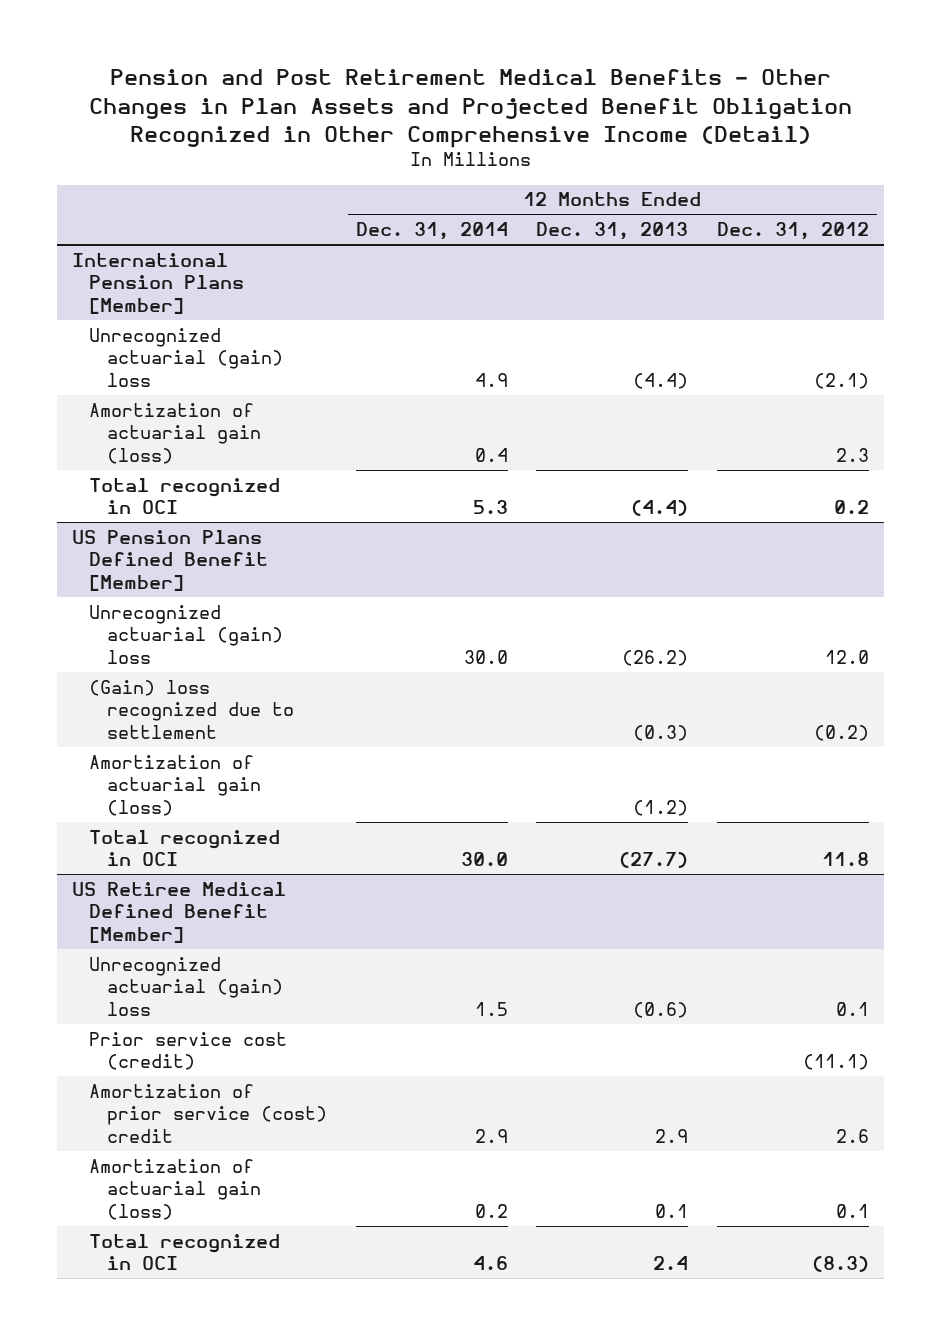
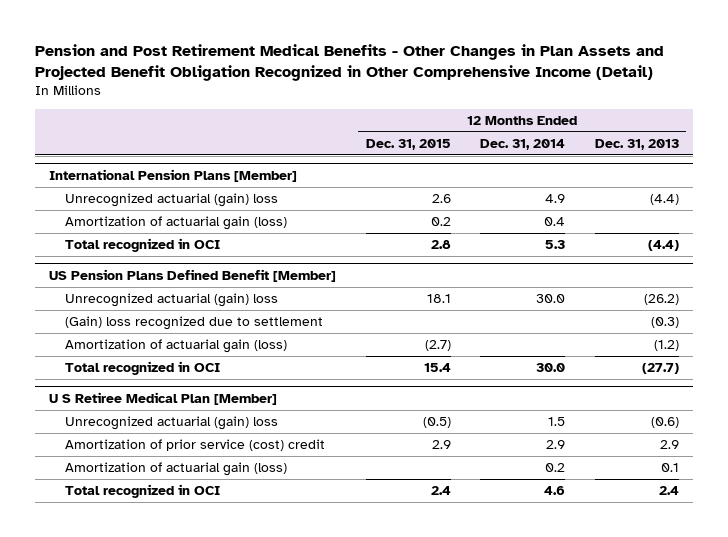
[717,222,870,241] Dec. 31, 2012 -> none
none -> [365,138,451,150] Dec. 31, 2015
[71,881,286,943] US Retiree Medical Defined Benefit [Member] -> [49,392,278,406] U S Retiree Medical Plan [Member]
[89,1031,288,1071] Prior service cost (credit) -> none

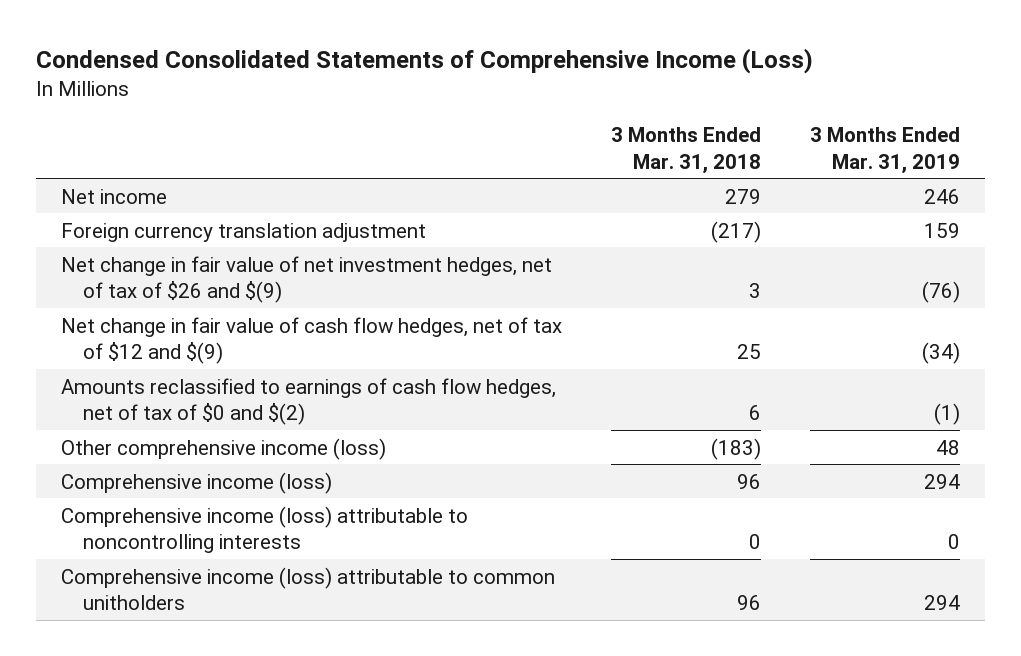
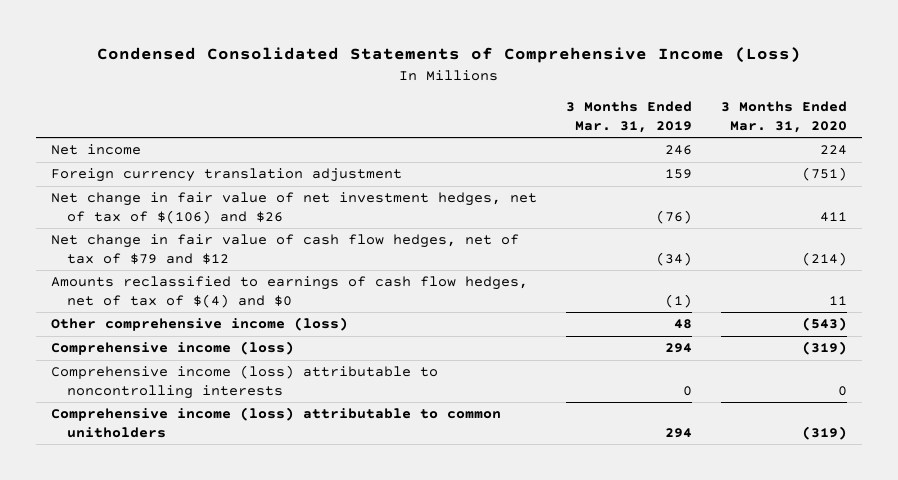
[611,126,762,174] 3 Months Ended Mar. 31, 2018 -> none
none -> [721,101,848,133] 3 Months Ended Mar. 31, 2020
[60,255,552,304] Net change in fair value of net investment hedges, net of tax of $26 and $(9) -> [50,192,537,225] Net change in fair value of net investment hedges, net of tax of $(106) and $26
[60,316,562,365] Net change in fair value of cash flow hedges, net of tax of $12 and $(9) -> [50,234,519,265] Net change in fair value of cash flow hedges, net of tax of $79 and $12
[60,377,556,426] Amounts reclassified to earnings of cash flow hedges, net of tax of $0 and $(2) -> [50,276,528,309] Amounts reclassified to earnings of cash flow hedges, net of tax of $(4) and $0

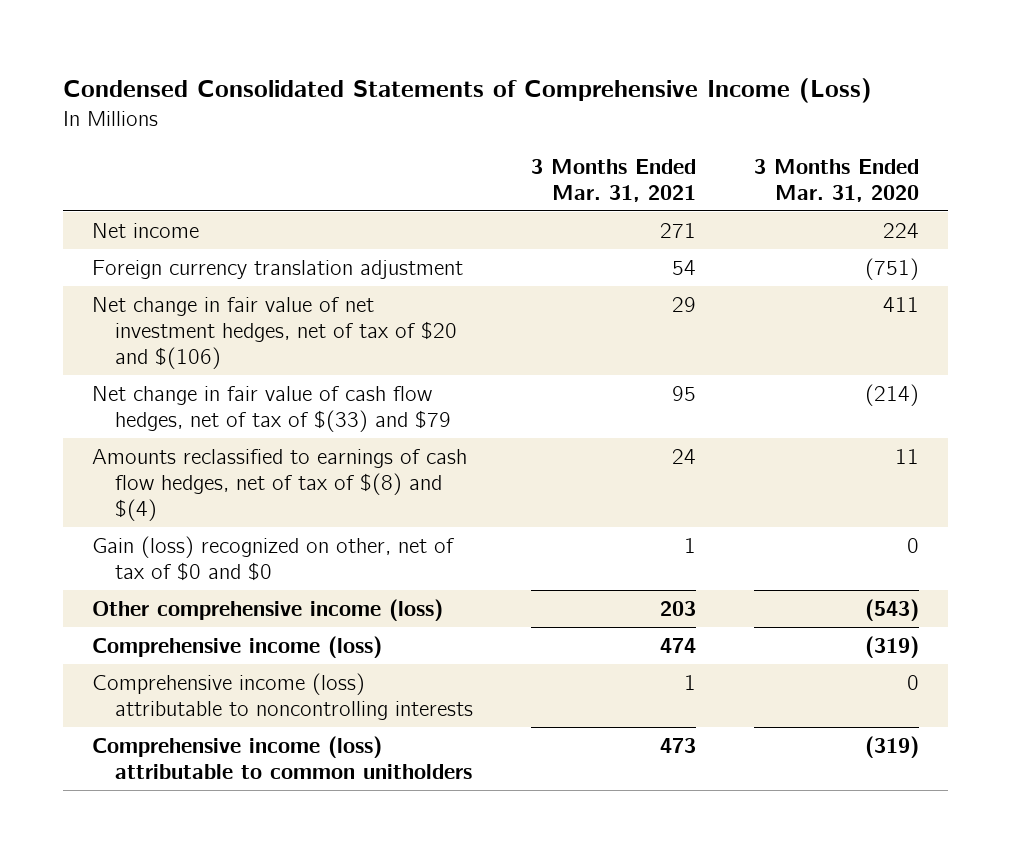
[565,101,692,133] 3 Months Ended Mar. 31, 2019 -> none
none -> [531,158,697,202] 3 Months Ended Mar. 31, 2021
[50,192,537,225] Net change in fair value of net investment hedges, net of tax of $(106) and $26 -> [92,296,458,370] Net change in fair value of net investment hedges, net of tax of $20 and $(106)
[50,234,519,265] Net change in fair value of cash flow hedges, net of tax of $79 and $12 -> [92,385,452,433] Net change in fair value of cash flow hedges, net of tax of $(33) and $79
[50,276,528,309] Amounts reclassified to earnings of cash flow hedges, net of tax of $(4) and $0 -> [92,448,468,522] Amounts reclassified to earnings of cash flow hedges, net of tax of $(8) and $(4)
none -> [92,535,455,582] Gain (loss) recognized on other, net of tax of $0 and $0

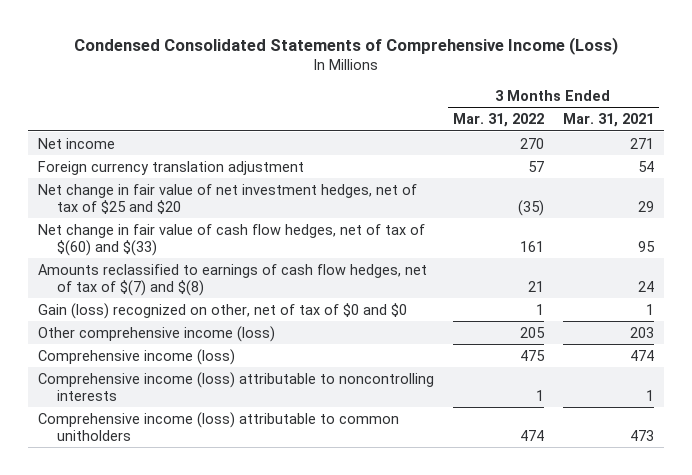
[753,158,919,202] 3 Months Ended Mar. 31, 2020 -> none
none -> [452,113,544,128] Mar. 31, 2022
[92,296,458,370] Net change in fair value of net investment hedges, net of tax of $20 and $(106) -> [37,183,417,214] Net change in fair value of net investment hedges, net of tax of $25 and $20
[92,385,452,433] Net change in fair value of cash flow hedges, net of tax of $(33) and $79 -> [37,223,425,256] Net change in fair value of cash flow hedges, net of tax of $(60) and $(33)
[92,448,468,522] Amounts reclassified to earnings of cash flow hedges, net of tax of $(8) and $(4) -> [37,263,427,296] Amounts reclassified to earnings of cash flow hedges, net of tax of $(7) and $(8)

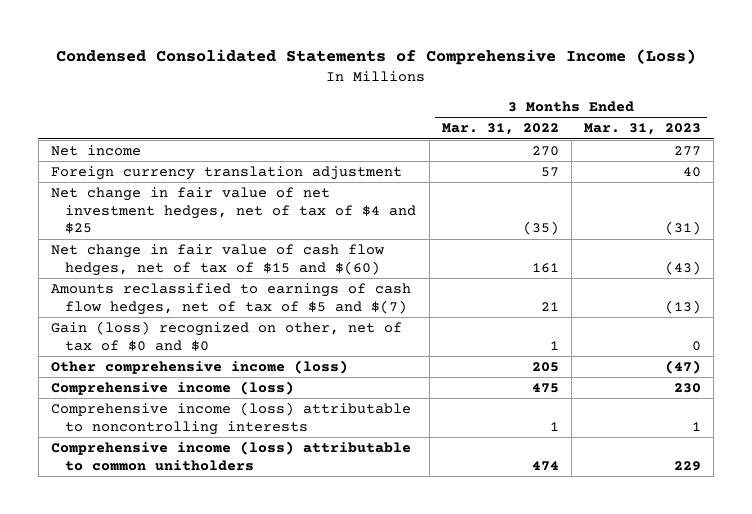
[562,113,654,128] Mar. 31, 2021 -> none
none -> [584,123,702,136] Mar. 31, 2023
[37,183,417,214] Net change in fair value of net investment hedges, net of tax of $25 and $20 -> [50,186,417,234] Net change in fair value of net investment hedges, net of tax of $4 and $25
[37,223,425,256] Net change in fair value of cash flow hedges, net of tax of $(60) and $(33) -> [50,243,385,276] Net change in fair value of cash flow hedges, net of tax of $15 and $(60)
[37,263,427,296] Amounts reclassified to earnings of cash flow hedges, net of tax of $(7) and $(8) -> [50,282,411,315] Amounts reclassified to earnings of cash flow hedges, net of tax of $5 and $(7)

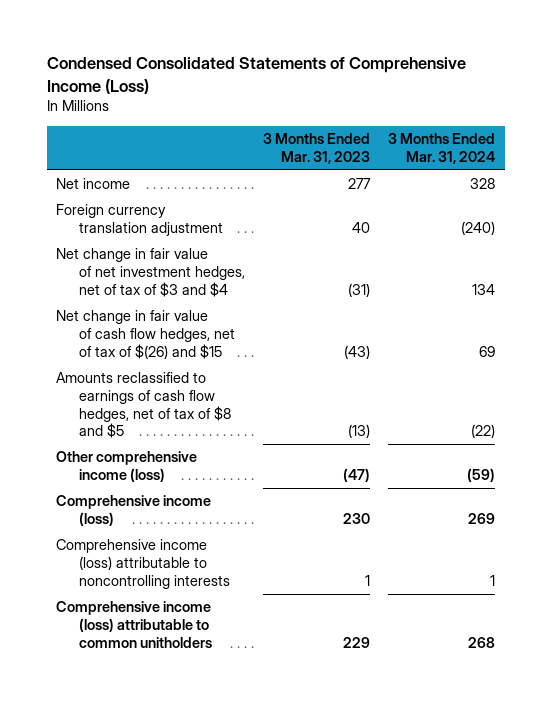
[441,123,559,136] Mar. 31, 2022 -> none
none -> [388,133,496,164] 3 Months Ended Mar. 31, 2024
[50,320,402,351] Gain (loss) recognized on other, net of tax of $0 and $0 -> none
[50,186,417,234] Net change in fair value of net investment hedges, net of tax of $4 and $25 -> [56,248,245,297] Net change in fair value of net investment hedges, net of tax of $3 and $4
[50,243,385,276] Net change in fair value of cash flow hedges, net of tax of $15 and $(60) -> [56,310,235,359] Net change in fair value of cash flow hedges, net of tax of $(26) and $15
[50,282,411,315] Amounts reclassified to earnings of cash flow hedges, net of tax of $5 and $(7) -> [56,372,231,439] Amounts reclassified to earnings of cash flow hedges, net of tax of $8 and $5

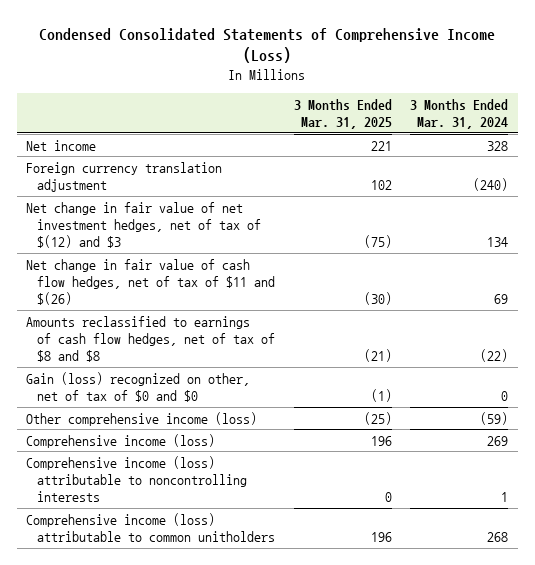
[262,133,370,164] 3 Months Ended Mar. 31, 2023 -> none
none -> [293,98,392,129] 3 Months Ended Mar. 31, 2025
[56,248,245,297] Net change in fair value of net investment hedges, net of tax of $3 and $4 -> [26,201,261,249] Net change in fair value of net investment hedges, net of tax of $(12) and $3
[56,310,235,359] Net change in fair value of cash flow hedges, net of tax of $(26) and $15 -> [26,258,275,306] Net change in fair value of cash flow hedges, net of tax of $11 and $(26)
[56,372,231,439] Amounts reclassified to earnings of cash flow hedges, net of tax of $8 and $5 -> [26,315,275,363] Amounts reclassified to earnings of cash flow hedges, net of tax of $8 and $8
none -> [26,371,251,402] Gain (loss) recognized on other, net of tax of $0 and $0

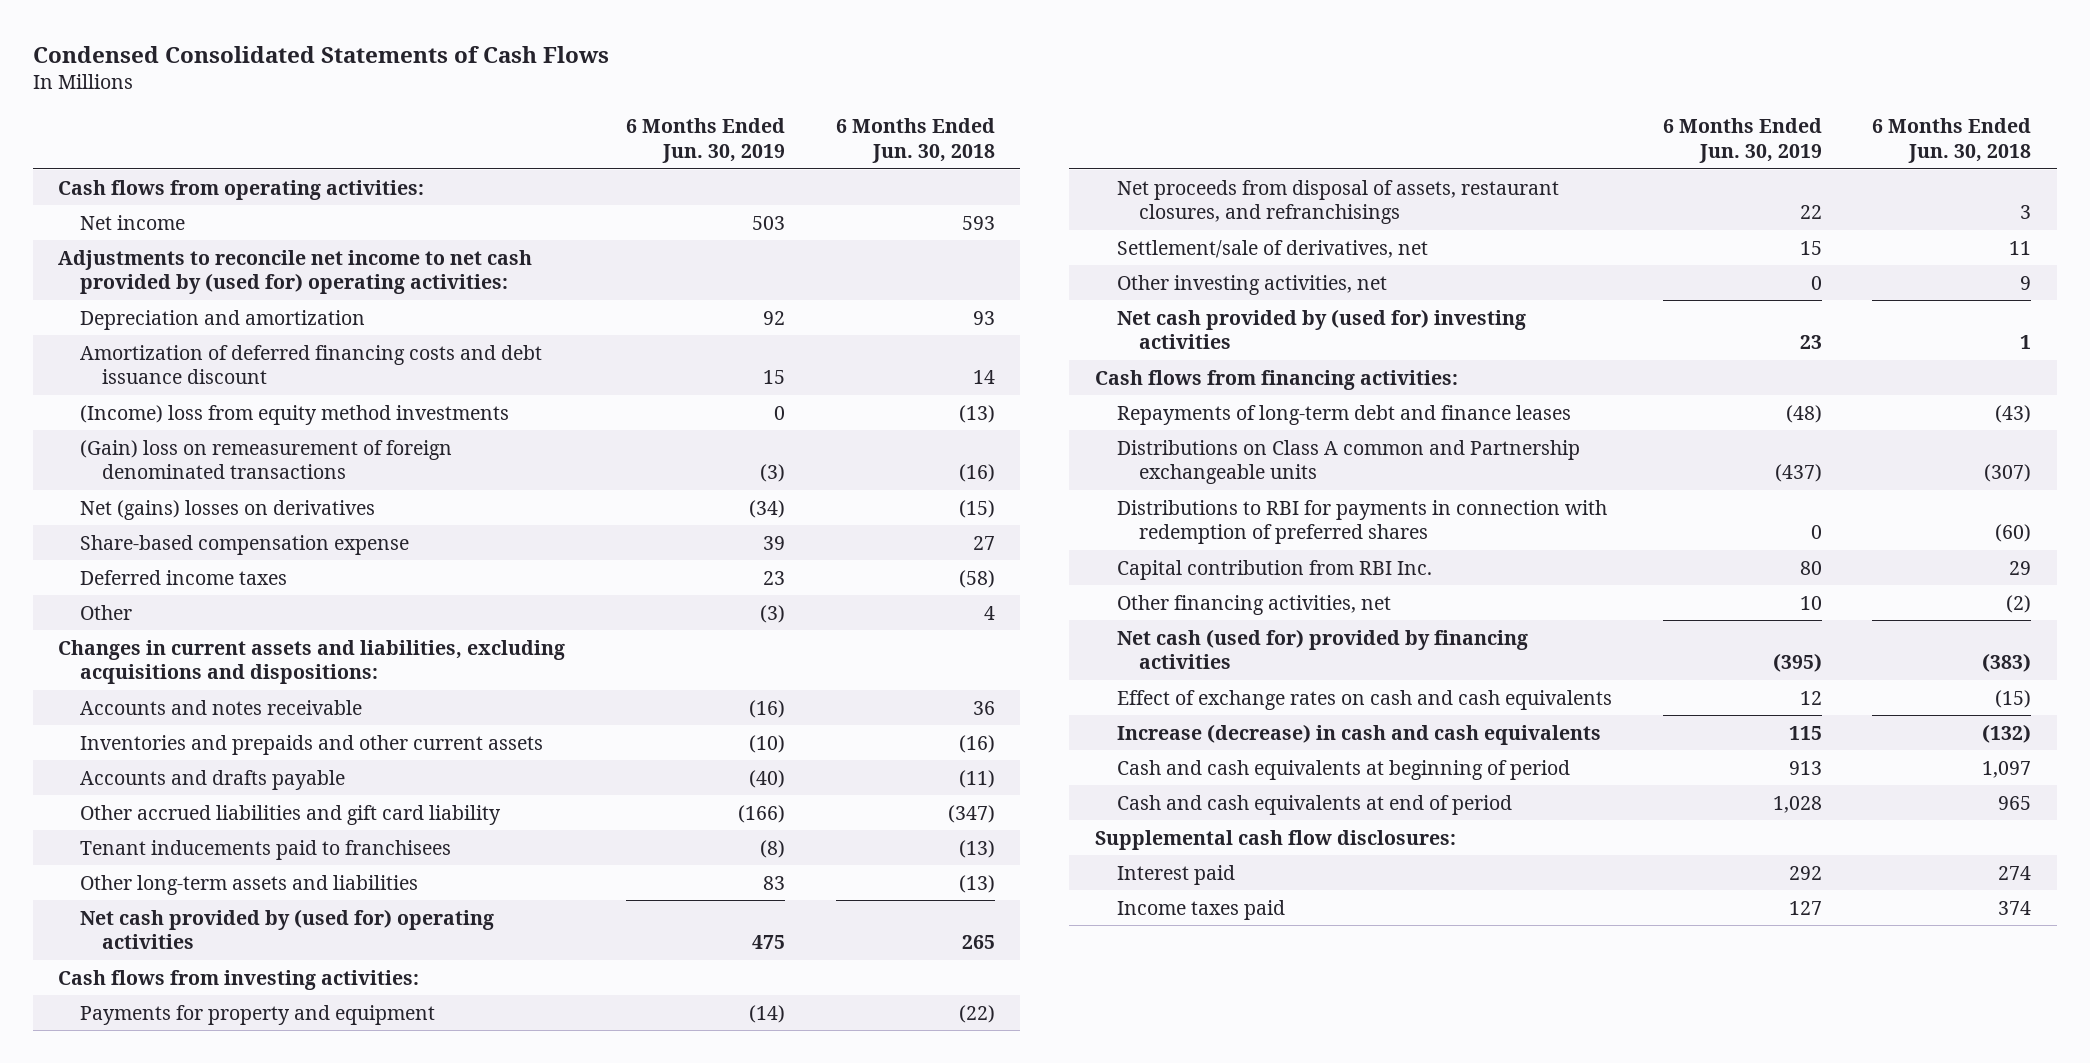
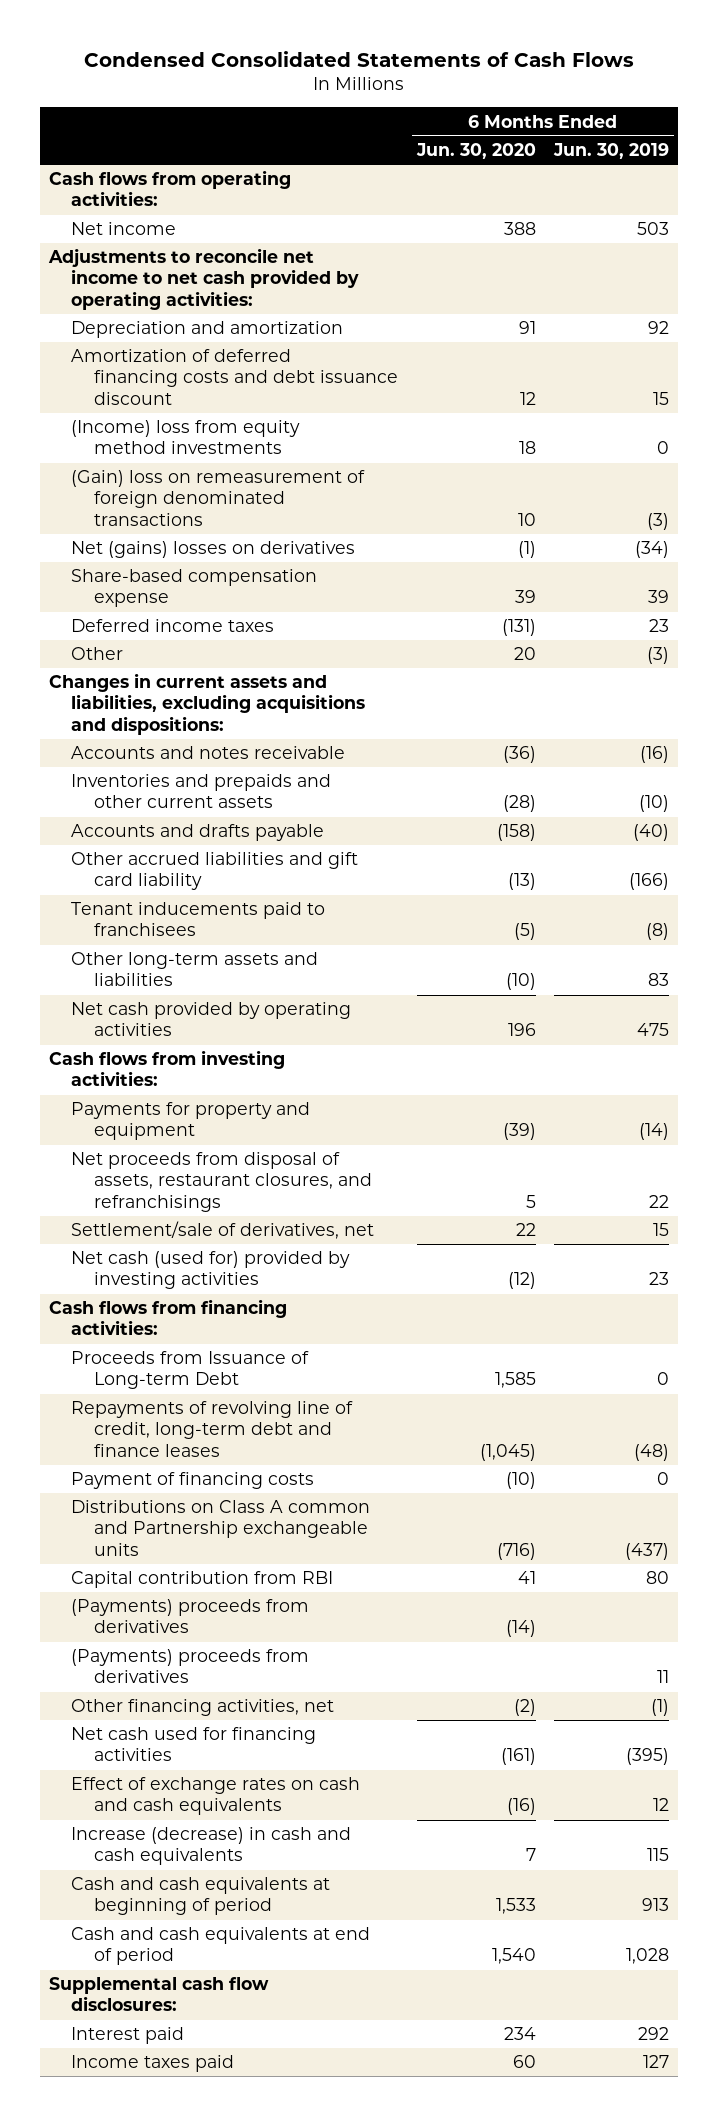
[835,118,995,164] 6 Months Ended Jun. 30, 2018 -> none
none -> [415,142,536,159] Jun. 30, 2020
[58,249,533,295] Adjustments to reconcile net income to net cash provided by (used for) operating activities: -> [47,248,360,310] Adjustments to reconcile net income to net cash provided by operating activities:
[80,908,495,950] Net cash provided by (used for) operating activities -> [71,1002,352,1037] Net cash provided by operating activities
[1116,274,1387,295] Other investing activities, net -> none
[1116,308,1526,350] Net cash provided by (used for) investing activities -> [71,1251,351,1290] Net cash (used for) provided by investing activities
none -> [71,1351,310,1390] Proceeds from Issuance of Long-term Debt
[1116,404,1571,425] Repayments of long-term debt and finance leases -> [71,1401,354,1457] Repayments of revolving line of credit, long-term debt and finance leases
none -> [71,1472,315,1490] Payment of financing costs
[1116,499,1607,545] Distributions to RBI for payments in connection with redemption of preferred shares -> none
[1116,559,1432,580] Capital contribution from RBI Inc. -> [71,1571,334,1589] Capital contribution from RBI
none -> [71,1599,310,1634] (Payments) proceeds from derivatives
none -> [71,1649,310,1684] (Payments) proceeds from derivatives
[1799,595,1822,610] 10 -> [651,1699,670,1717] (1)
[1116,628,1528,670] Net cash (used for) provided by financing activities -> [71,1727,317,1762] Net cash used for financing activities

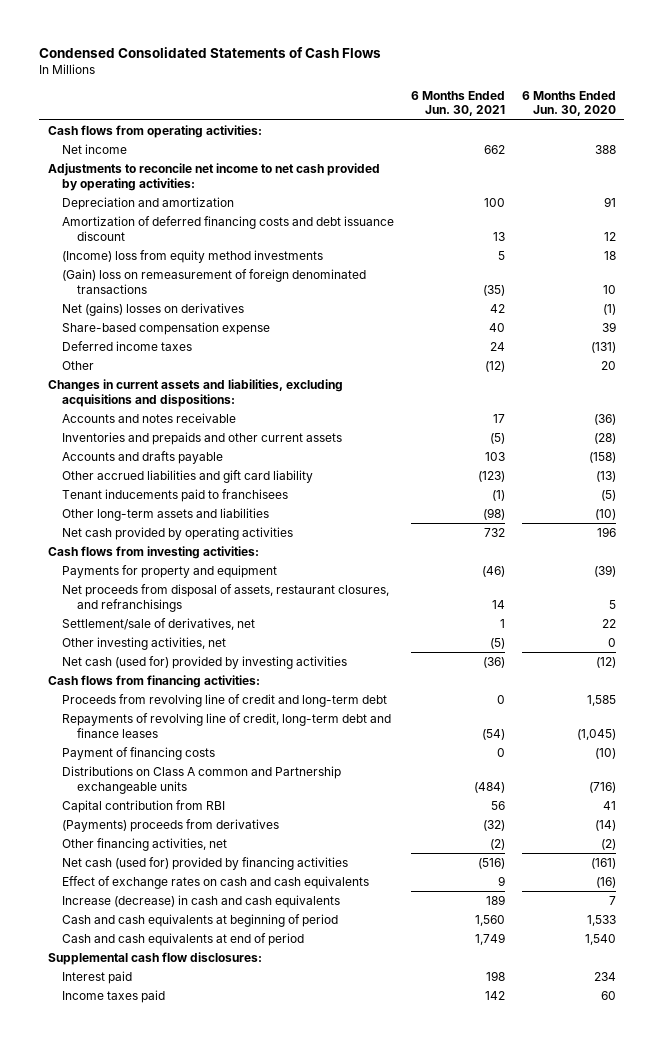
[553,142,670,159] Jun. 30, 2019 -> none
none -> [410,90,505,117] 6 Months Ended Jun. 30, 2021
none -> [62,637,227,651] Other investing activities, net
[71,1351,310,1390] Proceeds from Issuance of Long-term Debt -> [62,694,388,708] Proceeds from revolving line of credit and long-term debt
[71,1649,310,1684] (Payments) proceeds from derivatives -> none
[71,1727,317,1762] Net cash used for financing activities -> [62,857,349,871] Net cash (used for) provided by financing activities

